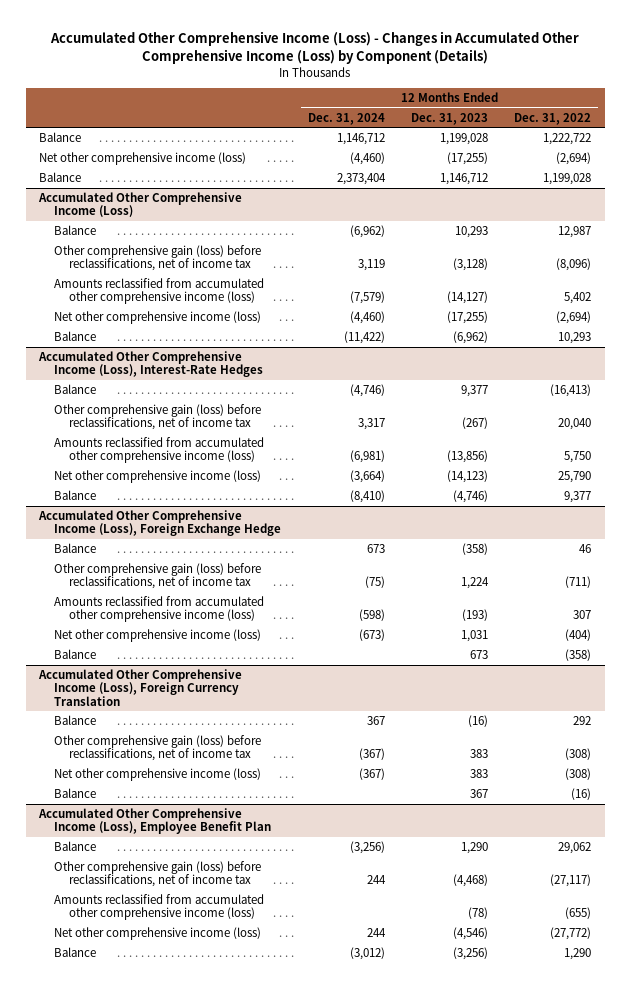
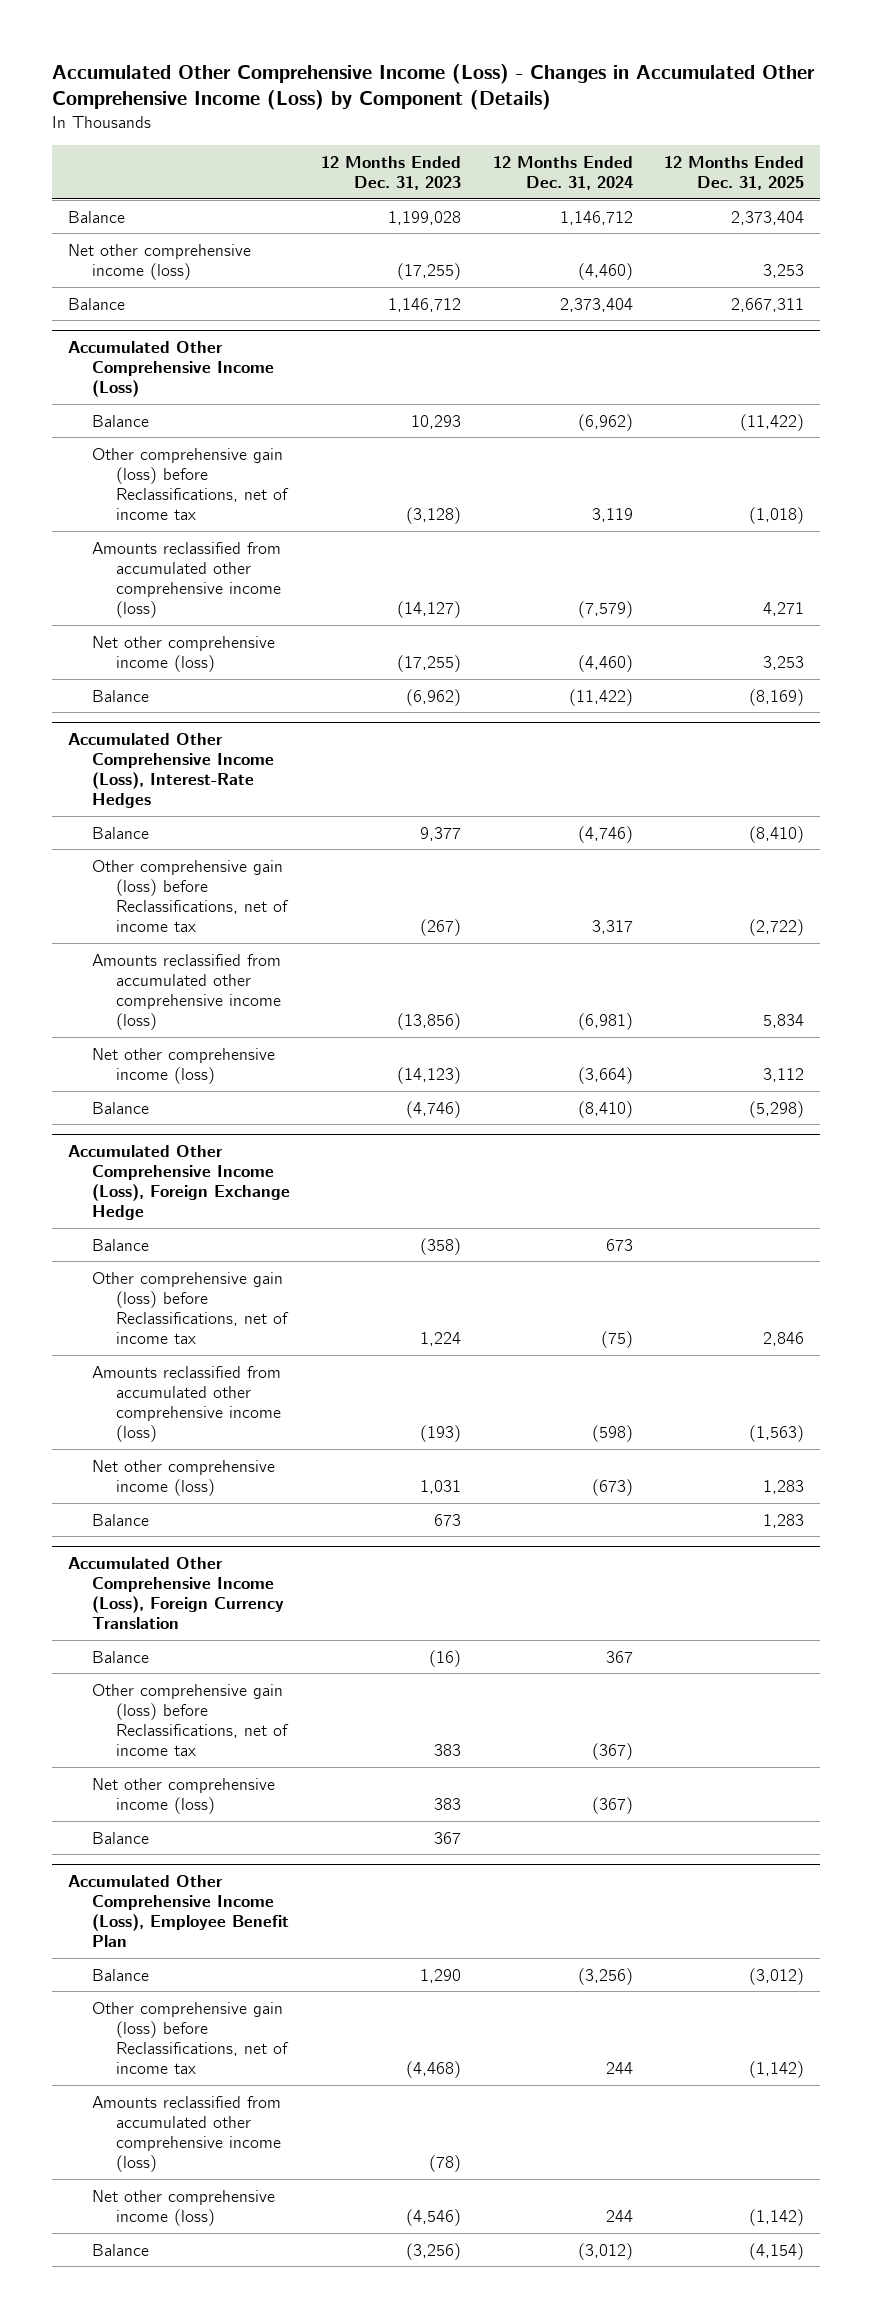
[514,112,592,125] Dec. 31, 2022 -> none
none -> [664,155,805,191] 12 Months Ended Dec. 31, 2025
[54,244,262,272] Other comprehensive gain (loss) before reclassifications, net of income tax -> [91,447,289,521] Other comprehensive gain (loss) before Reclassifications, net of income tax
[54,403,262,431] Other comprehensive gain (loss) before reclassifications, net of income tax -> [91,859,289,933] Other comprehensive gain (loss) before Reclassifications, net of income tax
[54,562,262,590] Other comprehensive gain (loss) before reclassifications, net of income tax -> [91,1271,289,1345] Other comprehensive gain (loss) before Reclassifications, net of income tax
[54,734,262,762] Other comprehensive gain (loss) before reclassifications, net of income tax -> [91,1683,289,1757] Other comprehensive gain (loss) before Reclassifications, net of income tax
[54,860,262,888] Other comprehensive gain (loss) before reclassifications, net of income tax -> [91,2001,289,2075] Other comprehensive gain (loss) before Reclassifications, net of income tax

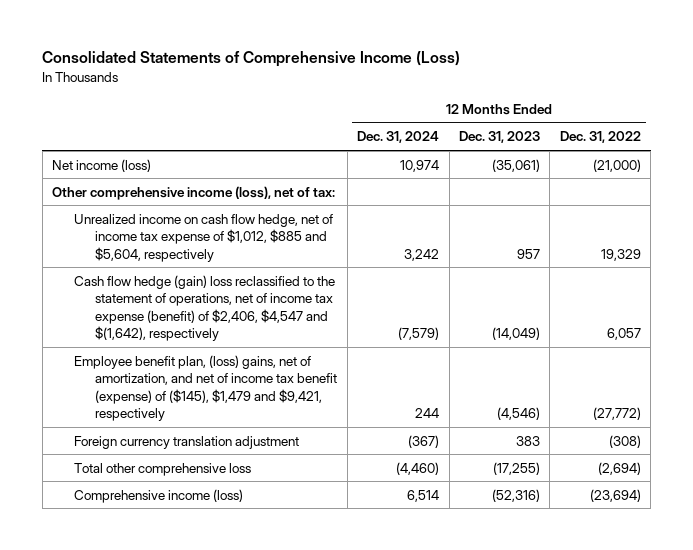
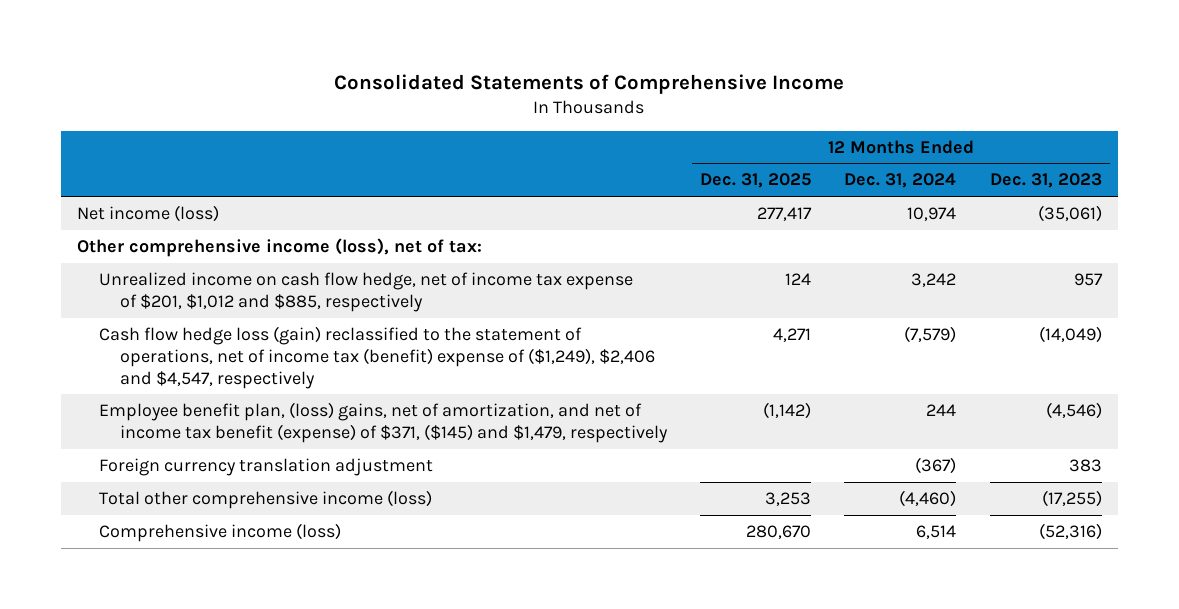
[42,51,461,68] Consolidated Statements of Comprehensive Income (Loss) -> [334,73,845,94] Consolidated Statements of Comprehensive Income
[559,131,641,144] Dec. 31, 2022 -> none
none -> [700,173,812,189] Dec. 31, 2025
[73,213,333,262] Unrealized income on cash flow hedge, net of income tax expense of $1,012, $885 and $5,604, respectively -> [98,272,633,312] Unrealized income on cash flow hedge, net of income tax expense of $201, $1,012 and $885, respectively
[73,274,335,342] Cash flow hedge (gain) loss reclassified to the statement of operations, net of income tax expense (benefit) of $2,406, $4,547 and $(1,642), respectively -> [98,326,655,389] Cash flow hedge loss (gain) reclassified to the statement of operations, net of income tax (benefit) expense of ($1,249), $2,406 and $4,547, respectively
[73,354,338,422] Employee benefit plan, (loss) gains, net of amortization, and net of income tax benefit (expense) of ($145), $1,479 and $9,421, respectively -> [98,402,668,443] Employee benefit plan, (loss) gains, net of amortization, and net of income tax benefit (expense) of $371, ($145) and $1,479, respectively
[73,462,251,476] Total other comprehensive loss -> [98,490,432,510] Total other comprehensive income (loss)

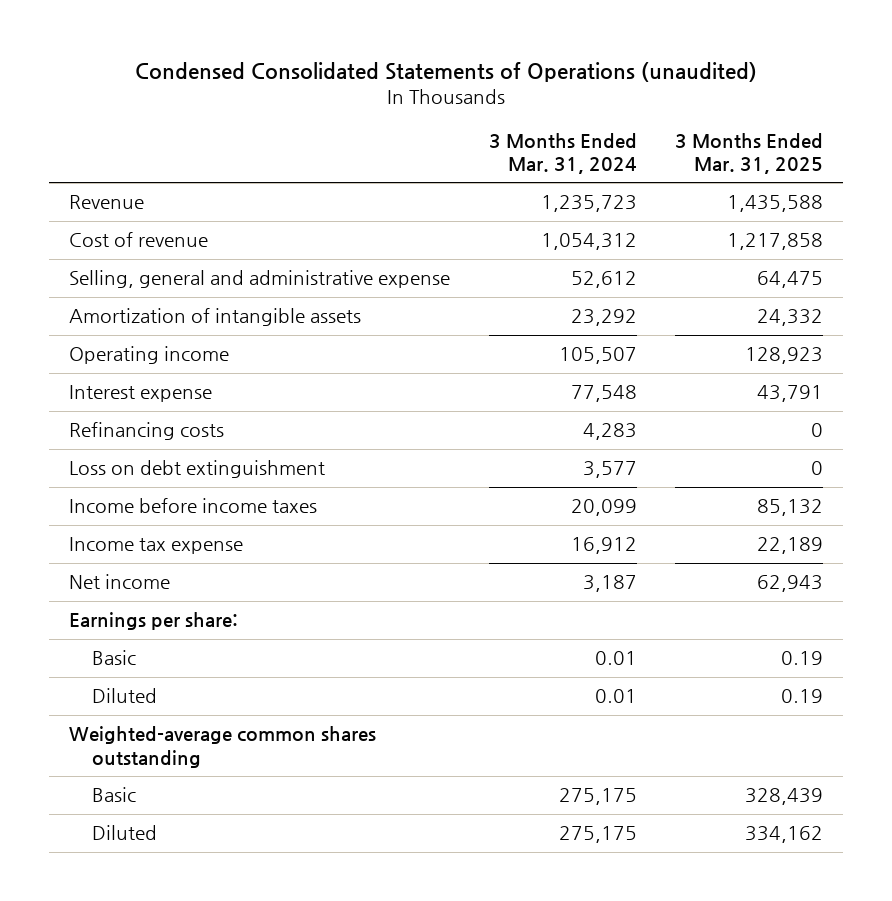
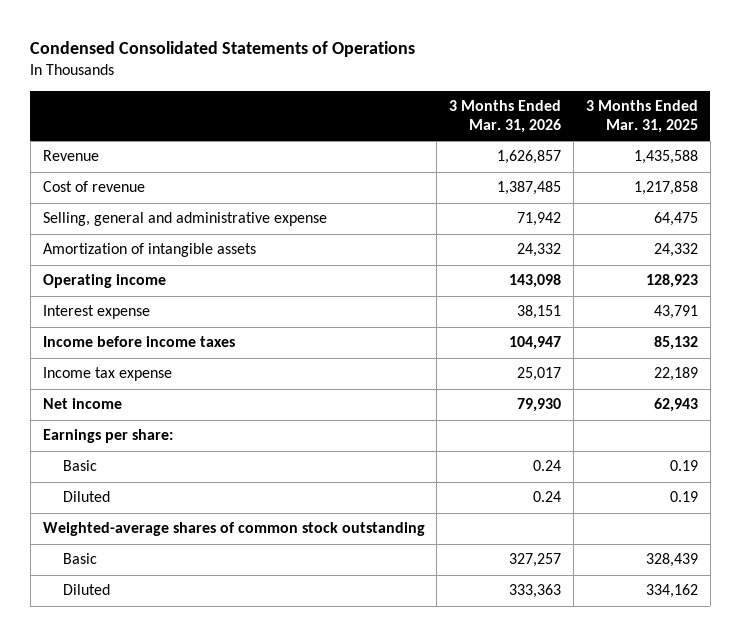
[135,62,758,83] Condensed Consolidated Statements of Operations (unaudited) -> [30,41,416,58] Condensed Consolidated Statements of Operations
[488,132,637,174] 3 Months Ended Mar. 31, 2024 -> none
none -> [449,99,562,133] 3 Months Ended Mar. 31, 2026
[68,422,224,441] Refinancing costs -> none
[68,460,325,479] Loss on debt extinguishment -> none
[68,726,376,768] Weighted-average common shares outstanding -> [42,522,425,537] Weighted-average shares of common stock outstanding

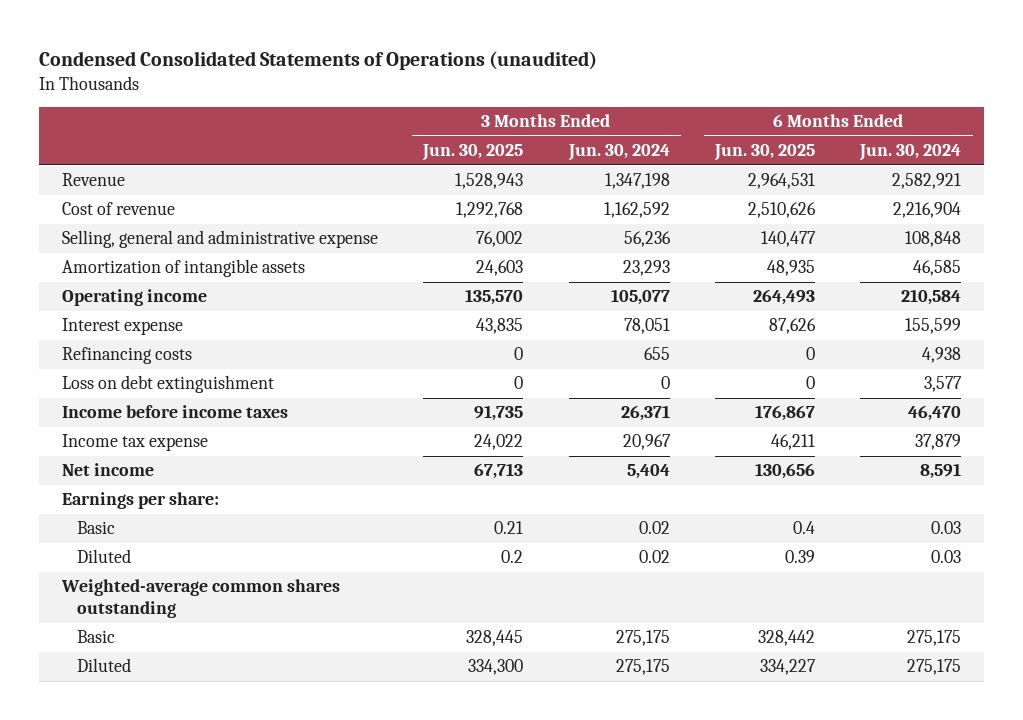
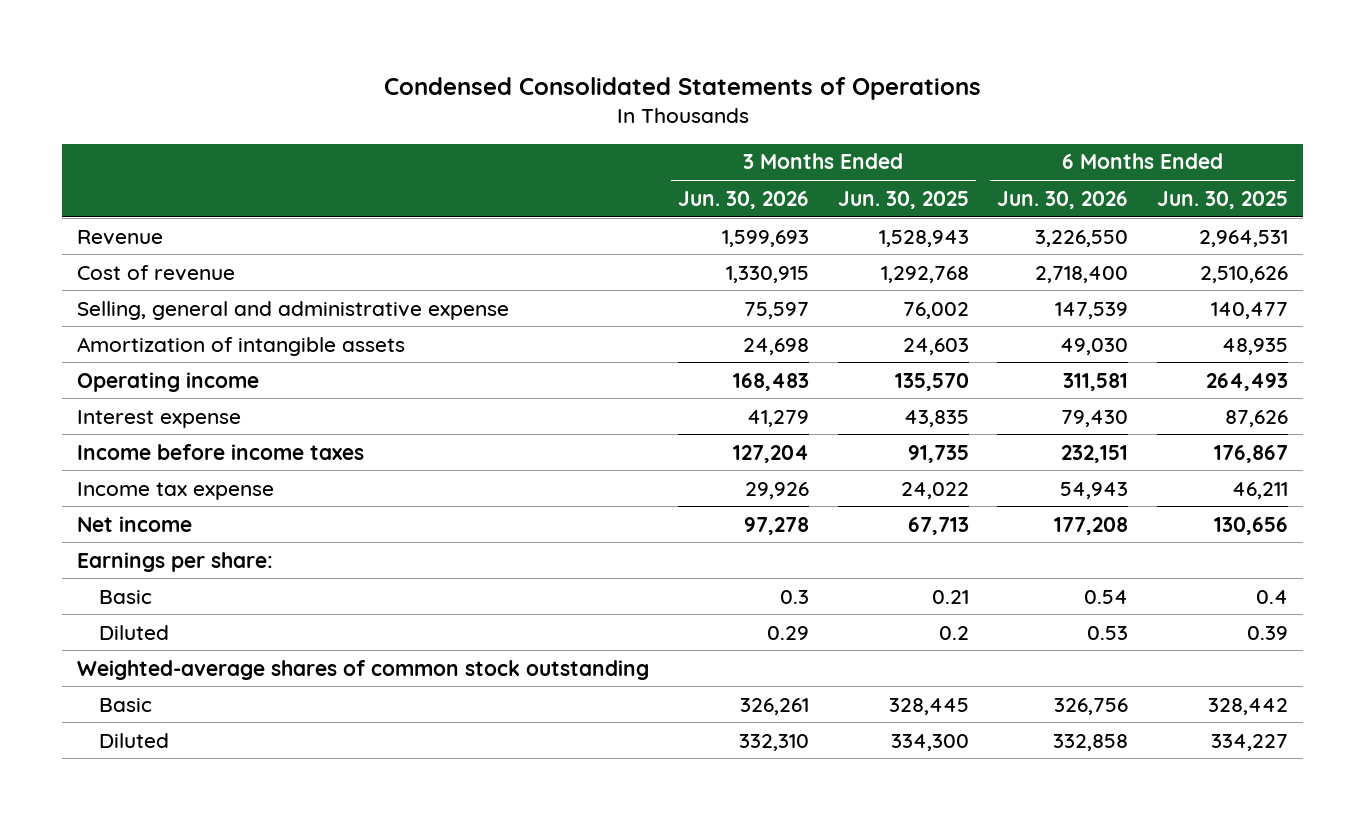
[39,51,598,71] Condensed Consolidated Statements of Operations (unaudited) -> [383,76,981,100] Condensed Consolidated Statements of Operations
[567,144,670,162] Jun. 30, 2024 -> none
[859,144,962,162] Jun. 30, 2024 -> none
none -> [677,190,809,209] Jun. 30, 2026
none -> [997,190,1129,209] Jun. 30, 2026
[61,347,192,365] Refinancing costs -> none
[61,375,274,394] Loss on debt extinguishment -> none
[60,579,340,619] Weighted-average common shares outstanding -> [76,659,649,680] Weighted-average shares of common stock outstanding

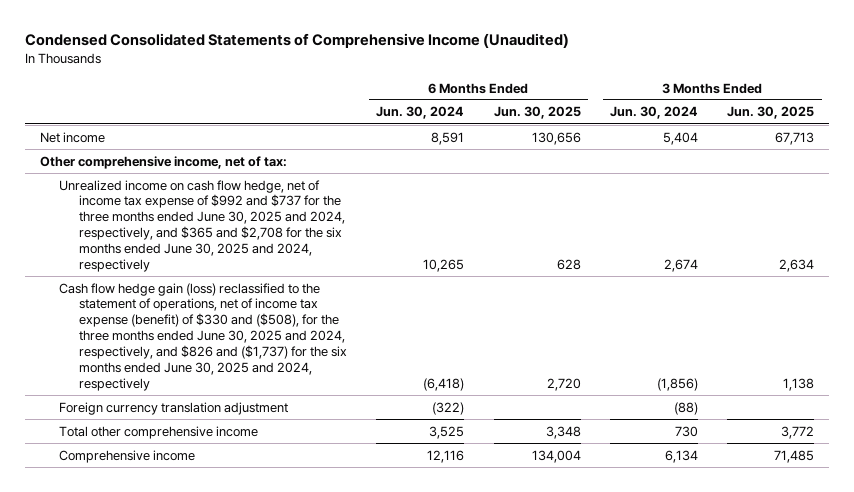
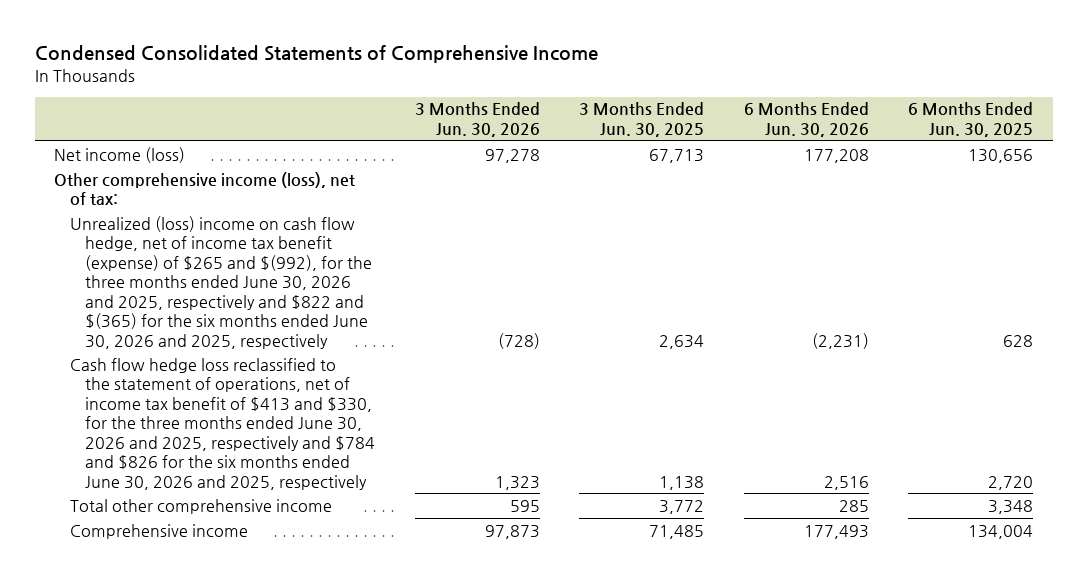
[25,33,570,49] Condensed Consolidated Statements of Comprehensive Income (Unaudited) -> [34,45,598,64] Condensed Consolidated Statements of Comprehensive Income
[376,106,465,120] Jun. 30, 2024 -> none
[609,106,698,120] Jun. 30, 2024 -> none
none -> [414,102,540,137] 3 Months Ended Jun. 30, 2026
none -> [743,102,869,137] 6 Months Ended Jun. 30, 2026
[59,401,289,415] Foreign currency translation adjustment -> none
[39,131,105,143] Net income -> [54,146,186,163] Net income (loss)
[39,155,287,169] Other comprehensive income, net of tax: -> [54,171,356,206] Other comprehensive income (loss), net of tax:
[59,179,345,273] Unrealized income on cash flow hedge, net of income tax expense of $992 and $737 for the three months ended June 30, 2025 and 2024, respectively, and $365 and $2,708 for the six months ended June 30, 2025 and 2024, respectively -> [69,215,372,349] Unrealized (loss) income on cash flow hedge, net of income tax benefit (expense) of $265 and $(992), for the three months ended June 30, 2026 and 2025, respectively and $822 and $(365) for the six months ended June 30, 2026 and 2025, respectively
[59,282,347,391] Cash flow hedge gain (loss) reclassified to the statement of operations, net of income tax expense (benefit) of $330 and ($508), for the three months ended June 30, 2025 and 2024, respectively, and $826 and ($1,737) for the six months ended June 30, 2025 and 2024, respectively -> [69,357,375,490] Cash flow hedge loss reclassified to the statement of operations, net of income tax benefit of $413 and $330, for the three months ended June 30, 2026 and 2025, respectively and $784 and $826 for the six months ended June 30, 2026 and 2025, respectively

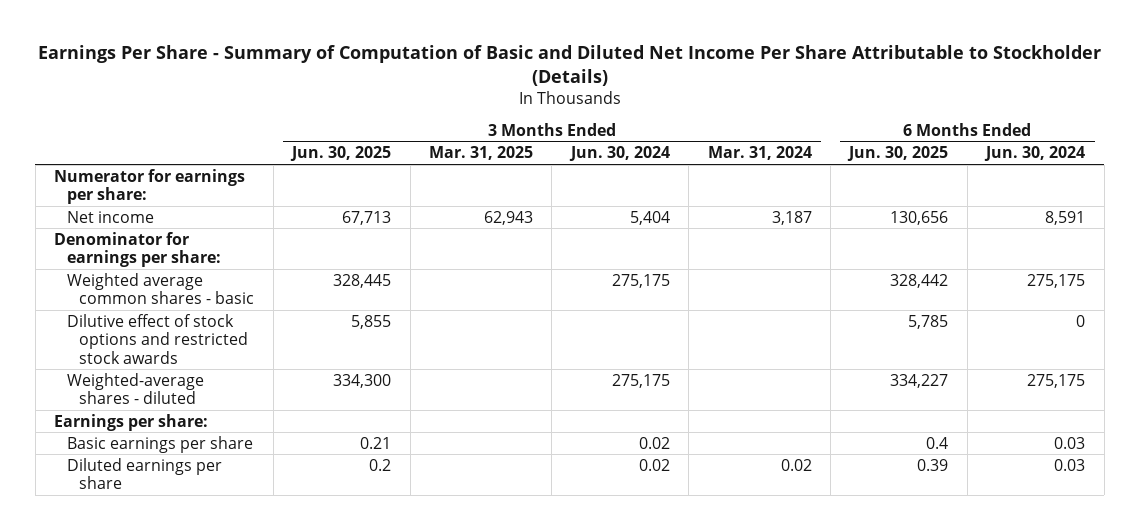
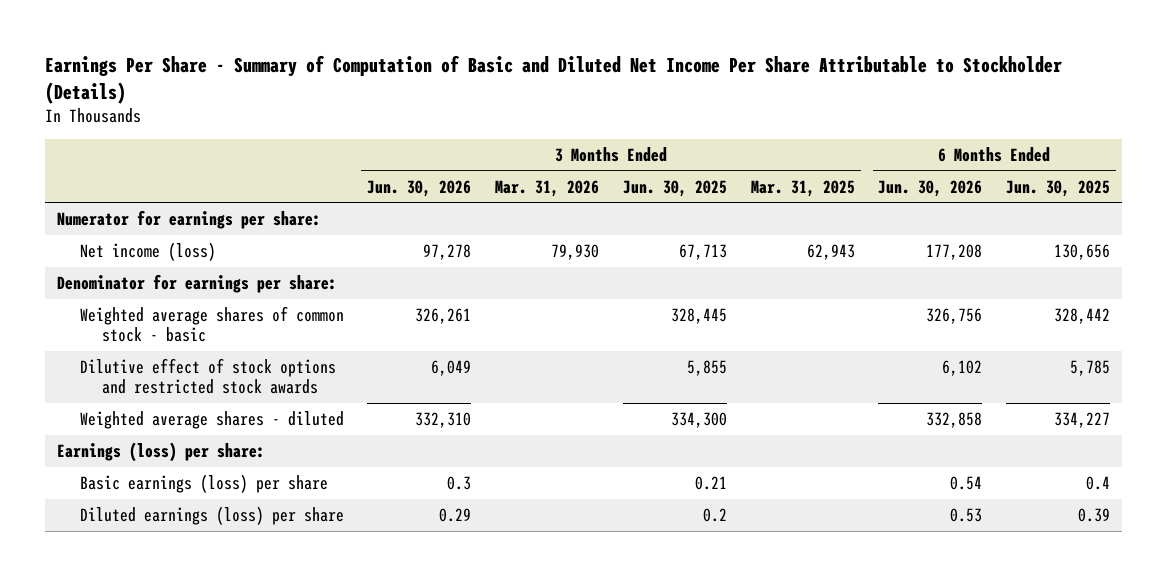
[568,146,670,162] Jun. 30, 2024 -> none
[707,146,812,161] Mar. 31, 2024 -> none
[984,146,1086,162] Jun. 30, 2024 -> none
none -> [367,179,472,197] Jun. 30, 2026
none -> [495,179,600,197] Mar. 31, 2026
none -> [878,179,983,197] Jun. 30, 2026
[66,210,154,223] Net income -> [79,241,216,261] Net income (loss)
[66,272,255,305] Weighted average common shares - basic -> [79,305,344,342] Weighted average shares of common stock - basic
[66,372,204,405] Weighted-average shares - diluted -> [79,410,344,429] Weighted average shares - diluted
[54,413,209,431] Earnings per share: -> [56,441,265,462] Earnings (loss) per share:
[66,435,253,453] Basic earnings per share -> [79,473,328,493] Basic earnings (loss) per share
[66,457,222,490] Diluted earnings per share -> [79,505,344,525] Diluted earnings (loss) per share

